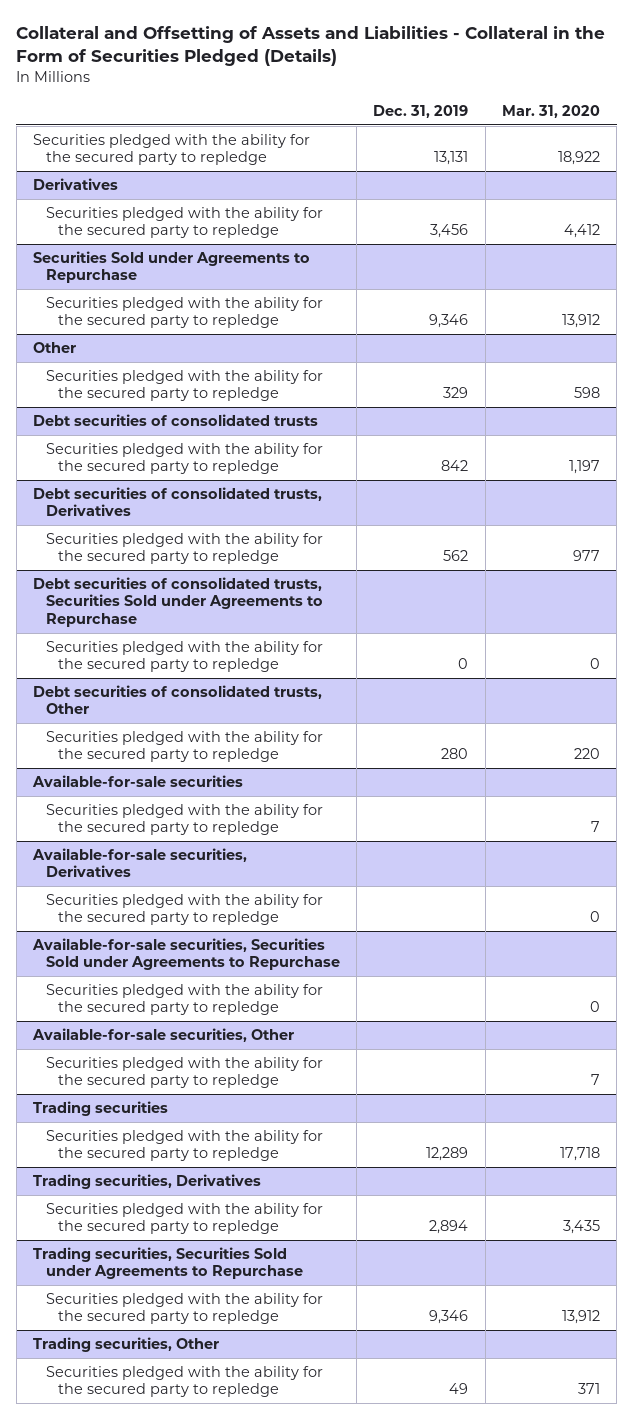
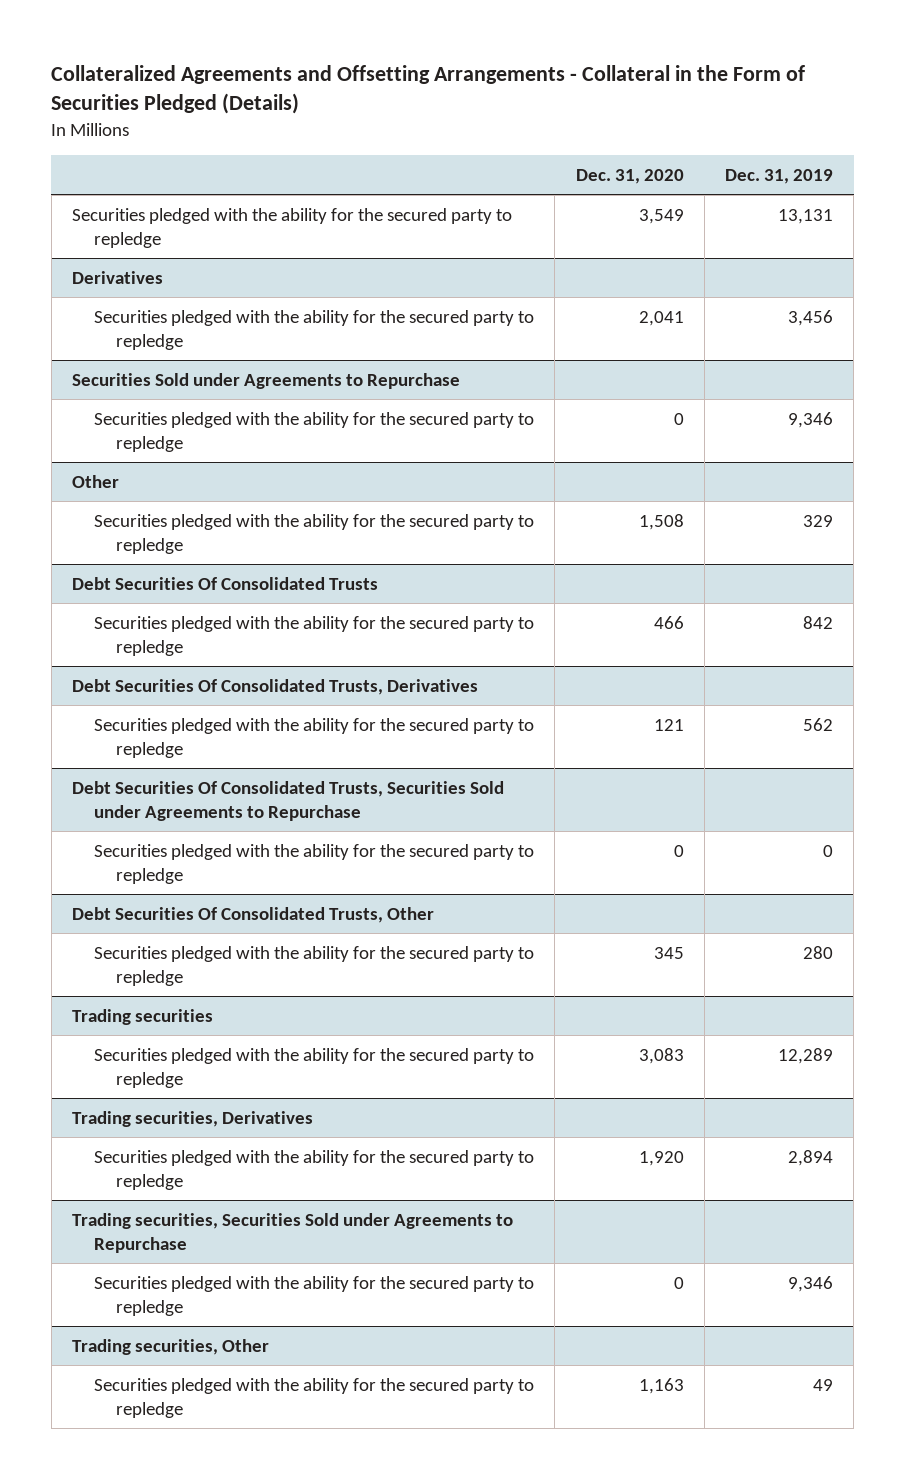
[16,26,606,67] Collateral and Offsetting of Assets and Liabilities - Collateral in the Form of Securities Pledged (Details) -> [51,64,806,115] Collateralized Agreements and Offsetting Arrangements - Collateral in the Form of Securities Pledged (Details)
[502,104,601,118] Mar. 31, 2020 -> none
none -> [575,168,684,184] Dec. 31, 2020
[33,414,319,427] Debt securities of consolidated trusts -> [71,576,378,590] Debt Securities Of Consolidated Trusts
[33,487,323,517] Debt securities of consolidated trusts, Derivatives -> [71,678,478,695] Debt Securities Of Consolidated Trusts, Derivatives
[33,577,323,627] Debt securities of consolidated trusts, Securities Sold under Agreements to Repurchase -> [71,780,504,821] Debt Securities Of Consolidated Trusts, Securities Sold under Agreements to Repurchase
[33,685,323,715] Debt securities of consolidated trusts, Other -> [71,906,434,923] Debt Securities Of Consolidated Trusts, Other
[32,775,244,788] Available-for-sale securities -> none
[45,804,323,836] Securities pledged with the ability for the secured party to repledge -> none
[32,848,248,878] Available-for-sale securities, Derivatives -> none
[45,894,323,926] Securities pledged with the ability for the secured party to repledge -> none
[32,938,340,971] Available-for-sale securities, Securities Sold under Agreements to Repurchase -> none
[45,984,323,1016] Securities pledged with the ability for the secured party to repledge -> none
[32,1028,295,1043] Available-for-sale securities, Other -> none
[45,1057,323,1089] Securities pledged with the ability for the secured party to repledge -> none

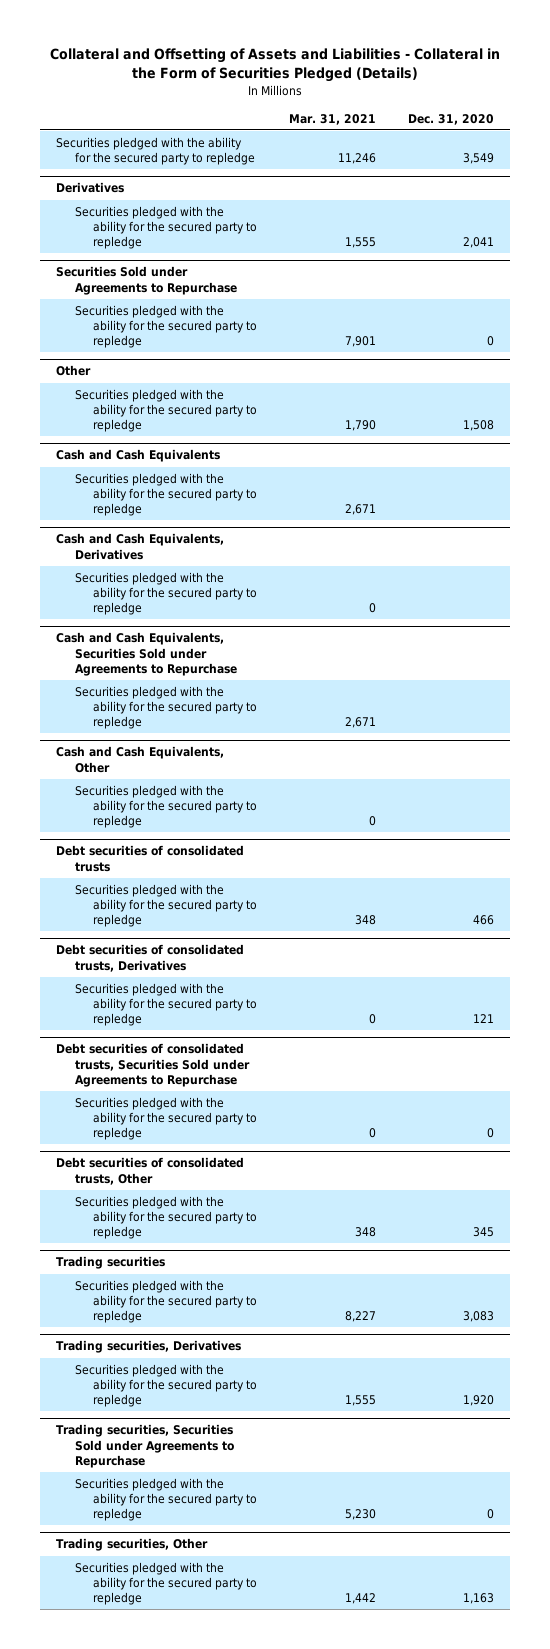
[51,64,806,115] Collateralized Agreements and Offsetting Arrangements - Collateral in the Form of Securities Pledged (Details) -> [49,48,500,83] Collateral and Offsetting of Assets and Liabilities - Collateral in the Form of Securities Pledged (Details)
[725,168,834,184] Dec. 31, 2019 -> none
none -> [288,113,376,125] Mar. 31, 2021
none -> [56,449,221,463] Cash and Cash Equivalents
none -> [74,472,258,517] Securities pledged with the ability for the secured party to repledge
none -> [56,533,225,560] Cash and Cash Equivalents, Derivatives
none -> [74,571,258,616] Securities pledged with the ability for the secured party to repledge
none -> [56,632,237,676] Cash and Cash Equivalents, Securities Sold under Agreements to Repurchase
none -> [74,685,258,730] Securities pledged with the ability for the secured party to repledge
none -> [56,746,225,773] Cash and Cash Equivalents, Other
none -> [74,784,258,829] Securities pledged with the ability for the secured party to repledge
[71,576,378,590] Debt Securities Of Consolidated Trusts -> [56,845,245,872] Debt securities of consolidated trusts
[71,678,478,695] Debt Securities Of Consolidated Trusts, Derivatives -> [56,944,245,972] Debt securities of consolidated trusts, Derivatives
[71,780,504,821] Debt Securities Of Consolidated Trusts, Securities Sold under Agreements to Repurchase -> [56,1043,250,1087] Debt securities of consolidated trusts, Securities Sold under Agreements to Repurchase
[71,906,434,923] Debt Securities Of Consolidated Trusts, Other -> [56,1157,245,1185] Debt securities of consolidated trusts, Other

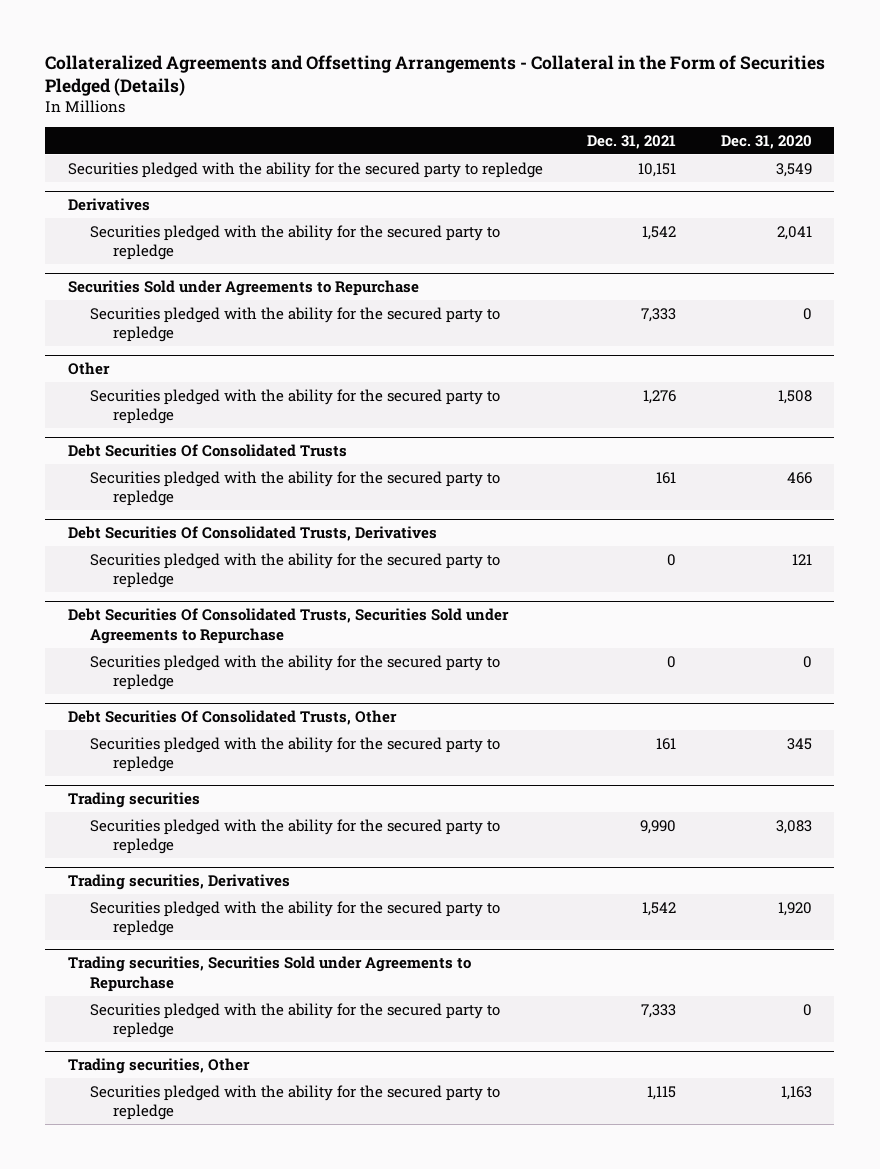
[49,48,500,83] Collateral and Offsetting of Assets and Liabilities - Collateral in the Form of Securities Pledged (Details) -> [45,54,826,97] Collateralized Agreements and Offsetting Arrangements - Collateral in the Form of Securities Pledged (Details)
[288,113,376,125] Mar. 31, 2021 -> none
none -> [587,135,677,150] Dec. 31, 2021
[56,449,221,463] Cash and Cash Equivalents -> none
[74,472,258,517] Securities pledged with the ability for the secured party to repledge -> none
[56,533,225,560] Cash and Cash Equivalents, Derivatives -> none
[74,571,258,616] Securities pledged with the ability for the secured party to repledge -> none
[56,632,237,676] Cash and Cash Equivalents, Securities Sold under Agreements to Repurchase -> none
[74,685,258,730] Securities pledged with the ability for the secured party to repledge -> none
[56,746,225,773] Cash and Cash Equivalents, Other -> none
[74,784,258,829] Securities pledged with the ability for the secured party to repledge -> none
[56,845,245,872] Debt securities of consolidated trusts -> [67,444,347,458] Debt Securities Of Consolidated Trusts
[56,944,245,972] Debt securities of consolidated trusts, Derivatives -> [67,526,437,542] Debt Securities Of Consolidated Trusts, Derivatives
[56,1043,250,1087] Debt securities of consolidated trusts, Securities Sold under Agreements to Repurchase -> [67,608,509,644] Debt Securities Of Consolidated Trusts, Securities Sold under Agreements to Repurchase
[56,1157,245,1185] Debt securities of consolidated trusts, Other -> [67,710,397,726] Debt Securities Of Consolidated Trusts, Other

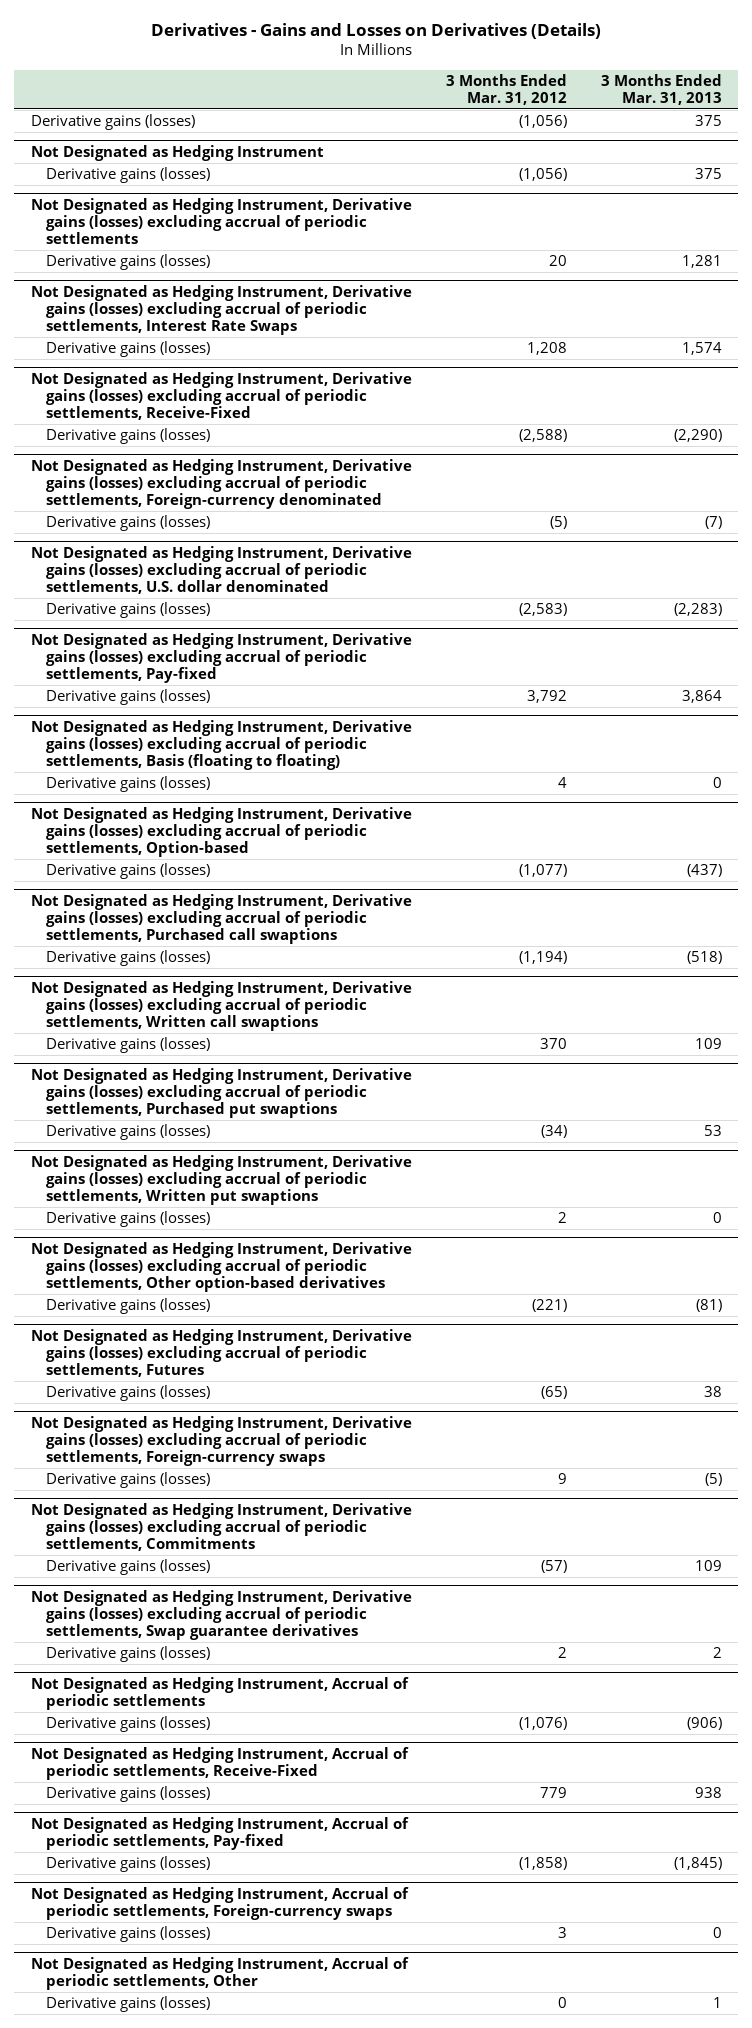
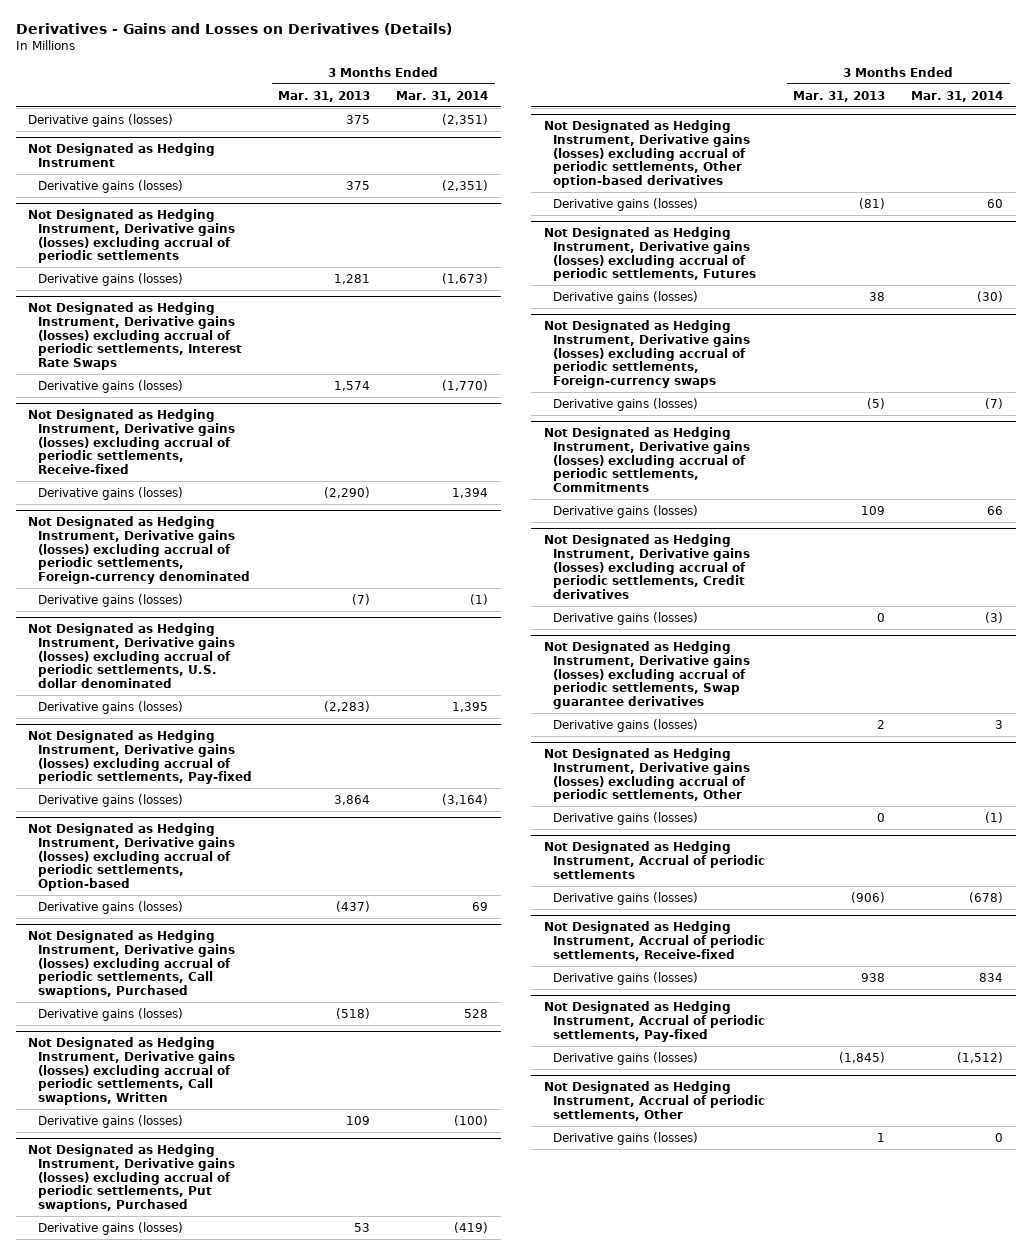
[445,73,567,105] 3 Months Ended Mar. 31, 2012 -> none
none -> [396,90,489,102] Mar. 31, 2014
[30,371,412,421] Not Designated as Hedging Instrument, Derivative gains (losses) excluding accrual of periodic settlements, Receive-Fixed -> [28,409,236,475] Not Designated as Hedging Instrument, Derivative gains (losses) excluding accrual of periodic settlements, Receive-fixed
[30,719,412,771] Not Designated as Hedging Instrument, Derivative gains (losses) excluding accrual of periodic settlements, Basis (floating to floating) -> none
[46,776,211,793] Derivative gains (losses) -> none
[30,893,412,945] Not Designated as Hedging Instrument, Derivative gains (losses) excluding accrual of periodic settlements, Purchased call swaptions -> [28,930,236,999] Not Designated as Hedging Instrument, Derivative gains (losses) excluding accrual of periodic settlements, Call swaptions, Purchased
[30,980,412,1032] Not Designated as Hedging Instrument, Derivative gains (losses) excluding accrual of periodic settlements, Written call swaptions -> [28,1037,236,1106] Not Designated as Hedging Instrument, Derivative gains (losses) excluding accrual of periodic settlements, Call swaptions, Written
[30,1067,412,1119] Not Designated as Hedging Instrument, Derivative gains (losses) excluding accrual of periodic settlements, Purchased put swaptions -> [28,1144,236,1213] Not Designated as Hedging Instrument, Derivative gains (losses) excluding accrual of periodic settlements, Put swaptions, Purchased
[30,1154,412,1206] Not Designated as Hedging Instrument, Derivative gains (losses) excluding accrual of periodic settlements, Written put swaptions -> none
[46,1211,211,1228] Derivative gains (losses) -> none
none -> [543,534,751,600] Not Designated as Hedging Instrument, Derivative gains (losses) excluding accrual of periodic settlements, Credit derivatives
none -> [553,611,699,625] Derivative gains (losses)
none -> [543,748,751,803] Not Designated as Hedging Instrument, Derivative gains (losses) excluding accrual of periodic settlements, Other
none -> [553,811,699,825] Derivative gains (losses)
[30,1746,409,1780] Not Designated as Hedging Instrument, Accrual of periodic settlements, Receive-Fixed -> [543,921,766,961] Not Designated as Hedging Instrument, Accrual of periodic settlements, Receive-fixed
[30,1886,409,1920] Not Designated as Hedging Instrument, Accrual of periodic settlements, Foreign-currency swaps -> none
[46,1926,211,1943] Derivative gains (losses) -> none

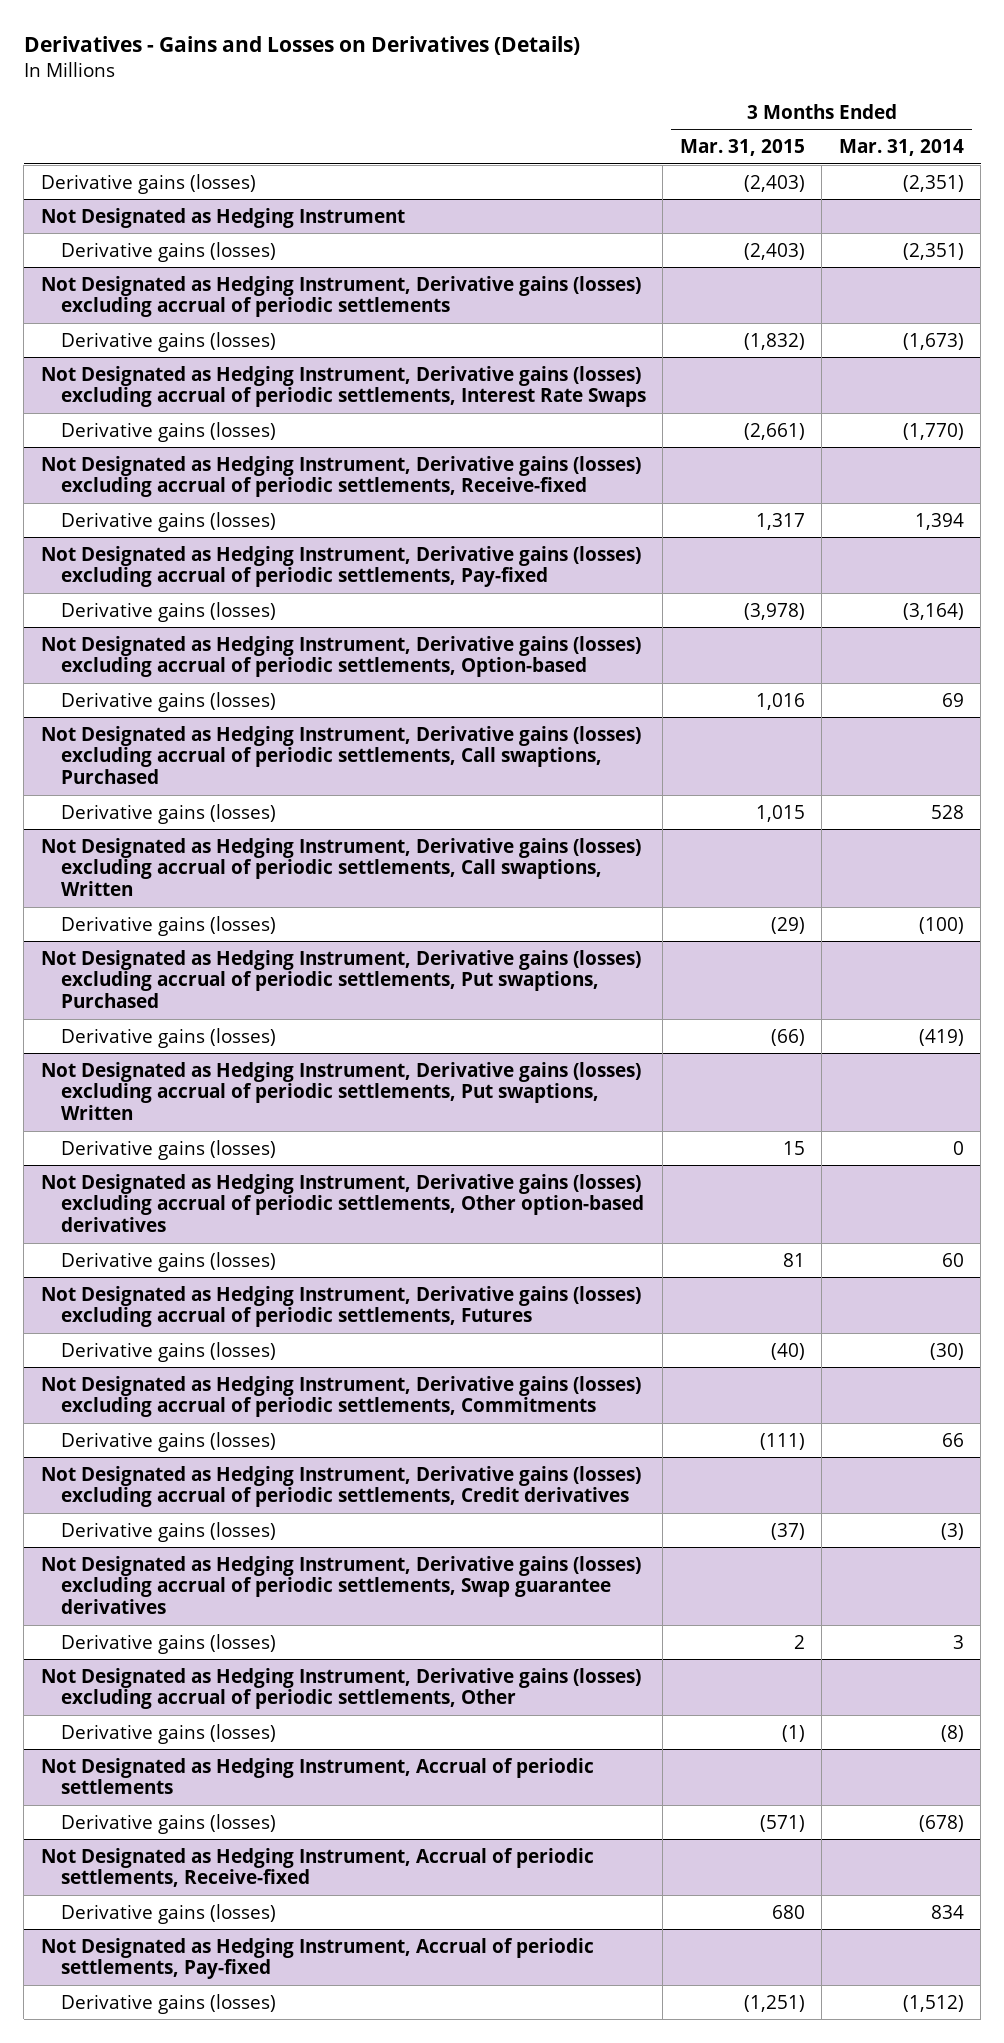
[278,90,371,102] Mar. 31, 2013 -> none
none -> [679,139,805,157] Mar. 31, 2015
[28,516,251,585] Not Designated as Hedging Instrument, Derivative gains (losses) excluding accrual of periodic settlements, Foreign-currency denominated -> none
[38,593,184,607] Derivative gains (losses) -> none
[28,623,236,689] Not Designated as Hedging Instrument, Derivative gains (losses) excluding accrual of periodic settlements, U.S. dollar denominated -> none
[38,700,184,714] Derivative gains (losses) -> none
none -> [40,1061,641,1121] Not Designated as Hedging Instrument, Derivative gains (losses) excluding accrual of periodic settlements, Put swaptions, Written
none -> [60,1139,276,1160] Derivative gains (losses)
[543,320,751,389] Not Designated as Hedging Instrument, Derivative gains (losses) excluding accrual of periodic settlements, Foreign-currency swaps -> none
[553,397,699,411] Derivative gains (losses) -> none
[985,811,1004,823] (1) -> [940,1724,964,1742] (8)
[543,1081,766,1121] Not Designated as Hedging Instrument, Accrual of periodic settlements, Other -> none
[553,1131,699,1145] Derivative gains (losses) -> none

